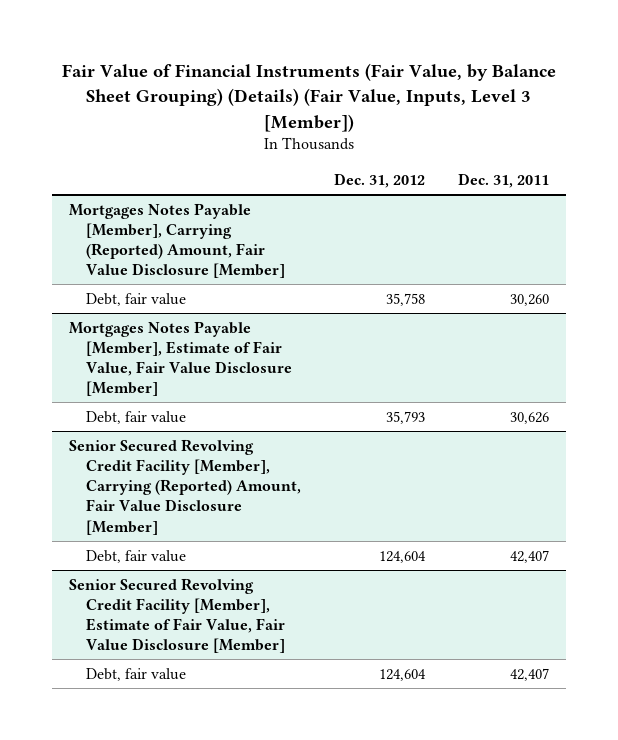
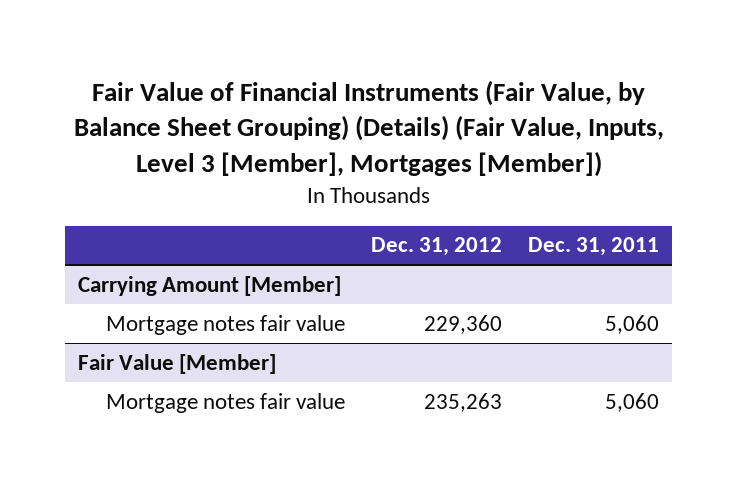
[62,63,557,132] Fair Value of Financial Instruments (Fair Value, by Balance Sheet Grouping) (Details) (Fair Value, Inputs, Level 3 [Member]) -> [73,79,664,177] Fair Value of Financial Instruments (Fair Value, by Balance Sheet Grouping) (Details) (Fair Value, Inputs, Level 3 [Member], Mortgages [Member])
[68,202,285,279] Mortgages Notes Payable [Member], Carrying (Reported) Amount, Fair Value Disclosure [Member] -> none
[68,320,292,397] Mortgages Notes Payable [Member], Estimate of Fair Value, Fair Value Disclosure [Member] -> none
[68,438,301,535] Senior Secured Revolving Credit Facility [Member], Carrying (Reported) Amount, Fair Value Disclosure [Member] -> none
[85,549,186,563] Debt, fair value -> none
[68,577,285,654] Senior Secured Revolving Credit Facility [Member], Estimate of Fair Value, Fair Value Disclosure [Member] -> none
[85,667,186,681] Debt, fair value -> none
none -> [78,275,342,296] Carrying Amount [Member]
[85,292,186,306] Debt, fair value -> [106,314,346,335] Mortgage notes fair value
[386,292,426,306] 35,758 -> [424,314,503,334] 229,360
[510,293,550,306] 30,260 -> [604,314,659,334] 5,060
none -> [78,353,277,374] Fair Value [Member]
[85,410,186,424] Debt, fair value -> [106,392,346,413] Mortgage notes fair value
[386,410,426,424] 35,793 -> [424,392,503,412] 235,263
[510,411,550,424] 30,626 -> [604,392,659,412] 5,060

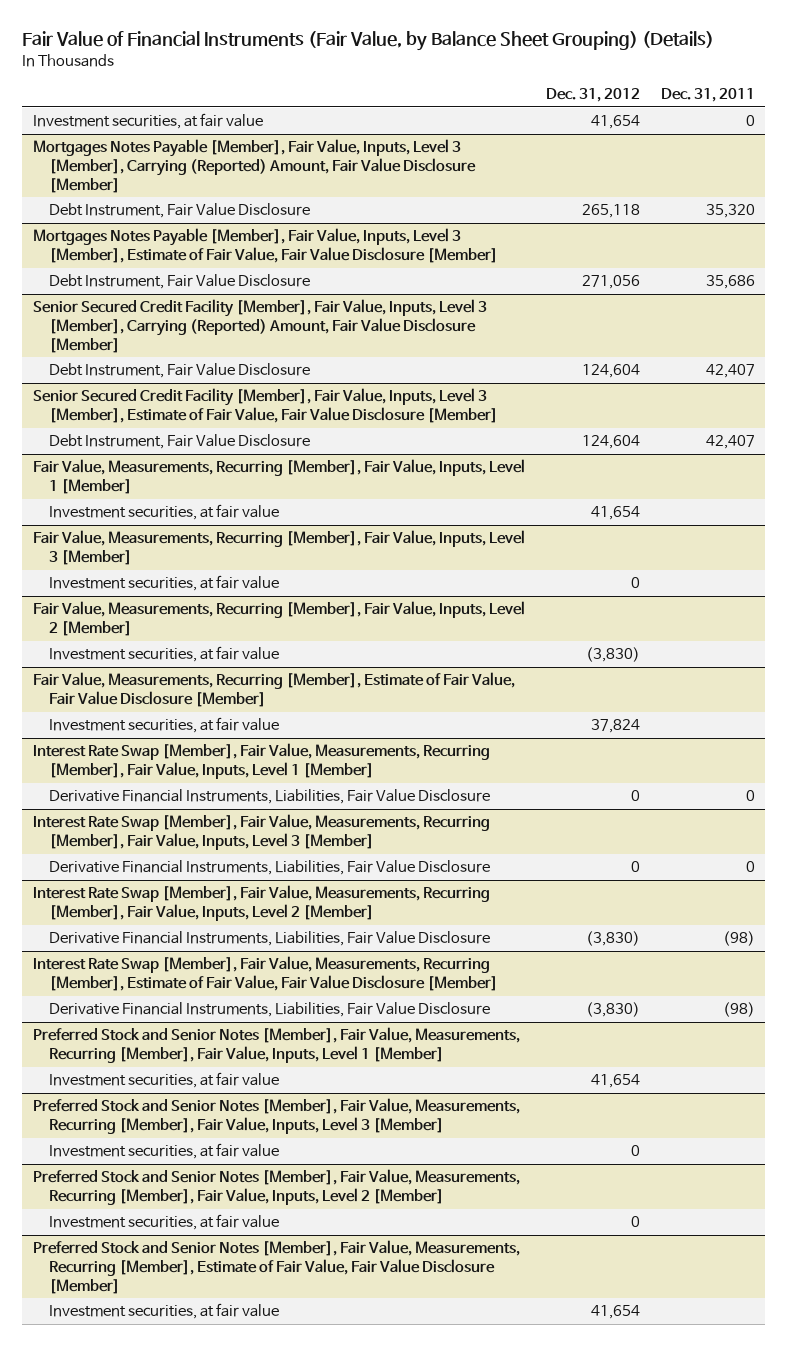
[73,79,664,177] Fair Value of Financial Instruments (Fair Value, by Balance Sheet Grouping) (Details) (Fair Value, Inputs, Level 3 [Member], Mortgages [Member]) -> [21,31,714,52] Fair Value of Financial Instruments (Fair Value, by Balance Sheet Grouping) (Details)
[78,275,342,296] Carrying Amount [Member] -> none
[78,353,277,374] Fair Value [Member] -> none
none -> [32,113,263,130] Investment securities, at fair value
none -> [32,139,477,193] Mortgages Notes Payable [Member], Fair Value, Inputs, Level 3 [Member], Carrying (Reported) Amount, Fair Value Disclosure [Member]
[106,314,346,335] Mortgage notes fair value -> [49,203,311,219] Debt Instrument, Fair Value Disclosure
[424,314,503,334] 229,360 -> [581,204,640,219] 265,118
[604,314,659,334] 5,060 -> [705,204,755,219] 35,320
none -> [32,228,499,264] Mortgages Notes Payable [Member], Fair Value, Inputs, Level 3 [Member], Estimate of Fair Value, Fair Value Disclosure [Member]
[106,392,346,413] Mortgage notes fair value -> [49,274,311,290] Debt Instrument, Fair Value Disclosure
[424,392,503,412] 235,263 -> [581,275,640,290] 271,056
[604,392,659,412] 5,060 -> [705,275,755,290] 35,686
none -> [32,299,487,353] Senior Secured Credit Facility [Member], Fair Value, Inputs, Level 3 [Member], Carrying (Reported) Amount, Fair Value Disclosure [Member]
none -> [49,363,311,379] Debt Instrument, Fair Value Disclosure
none -> [32,388,499,424] Senior Secured Credit Facility [Member], Fair Value, Inputs, Level 3 [Member], Estimate of Fair Value, Fair Value Disclosure [Member]
none -> [49,434,311,450] Debt Instrument, Fair Value Disclosure
none -> [32,459,525,495] Fair Value, Measurements, Recurring [Member], Fair Value, Inputs, Level 1 [Member]
none -> [49,504,280,521] Investment securities, at fair value
none -> [32,530,525,566] Fair Value, Measurements, Recurring [Member], Fair Value, Inputs, Level 3 [Member]
none -> [49,575,280,592] Investment securities, at fair value
none -> [32,601,525,637] Fair Value, Measurements, Recurring [Member], Fair Value, Inputs, Level 2 [Member]
none -> [49,646,280,663] Investment securities, at fair value
none -> [32,672,515,708] Fair Value, Measurements, Recurring [Member], Estimate of Fair Value, Fair Value Disclosure [Member]
none -> [49,717,280,734] Investment securities, at fair value
none -> [32,743,490,780] Interest Rate Swap [Member], Fair Value, Measurements, Recurring [Member], Fair Value, Inputs, Level 1 [Member]
none -> [49,789,491,805] Derivative Financial Instruments, Liabilities, Fair Value Disclosure
none -> [32,814,490,851] Interest Rate Swap [Member], Fair Value, Measurements, Recurring [Member], Fair Value, Inputs, Level 3 [Member]
none -> [49,860,491,876] Derivative Financial Instruments, Liabilities, Fair Value Disclosure
none -> [32,885,490,922] Interest Rate Swap [Member], Fair Value, Measurements, Recurring [Member], Fair Value, Inputs, Level 2 [Member]
none -> [49,931,491,947] Derivative Financial Instruments, Liabilities, Fair Value Disclosure
none -> [32,956,499,992] Interest Rate Swap [Member], Fair Value, Measurements, Recurring [Member], Estimate of Fair Value, Fair Value Disclosure [Member]
none -> [49,1002,491,1018] Derivative Financial Instruments, Liabilities, Fair Value Disclosure
none -> [32,1027,520,1064] Preferred Stock and Senior Notes [Member], Fair Value, Measurements, Recurring [Member], Fair Value, Inputs, Level 1 [Member]
none -> [49,1072,280,1089] Investment securities, at fair value
none -> [32,1098,520,1135] Preferred Stock and Senior Notes [Member], Fair Value, Measurements, Recurring [Member], Fair Value, Inputs, Level 3 [Member]
none -> [49,1143,280,1160] Investment securities, at fair value
none -> [32,1169,520,1206] Preferred Stock and Senior Notes [Member], Fair Value, Measurements, Recurring [Member], Fair Value, Inputs, Level 2 [Member]
none -> [49,1214,280,1231] Investment securities, at fair value
none -> [32,1240,520,1294] Preferred Stock and Senior Notes [Member], Fair Value, Measurements, Recurring [Member], Estimate of Fair Value, Fair Value Disclosure [Member]
none -> [49,1303,280,1320] Investment securities, at fair value

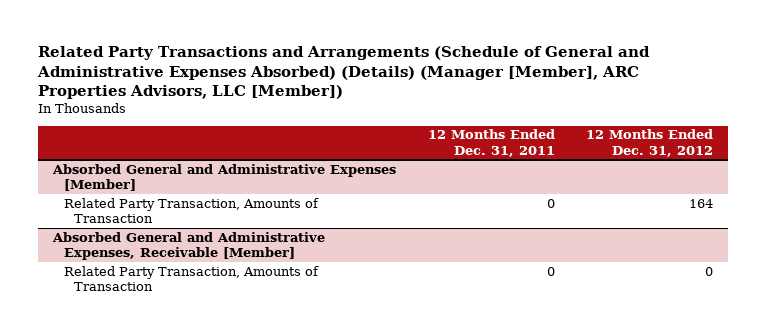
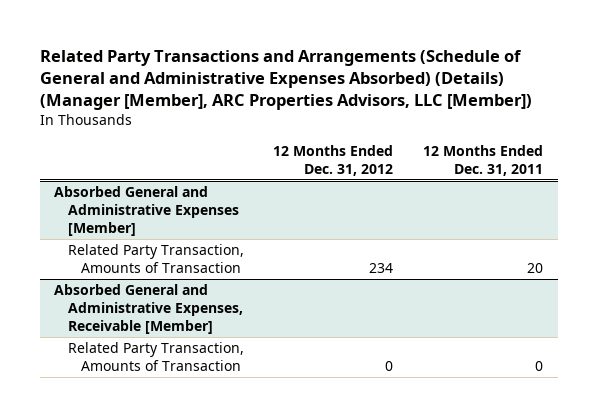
[546,198,555,208] 0 -> [526,263,543,274] 20
[688,198,713,208] 164 -> [369,263,394,274] 234

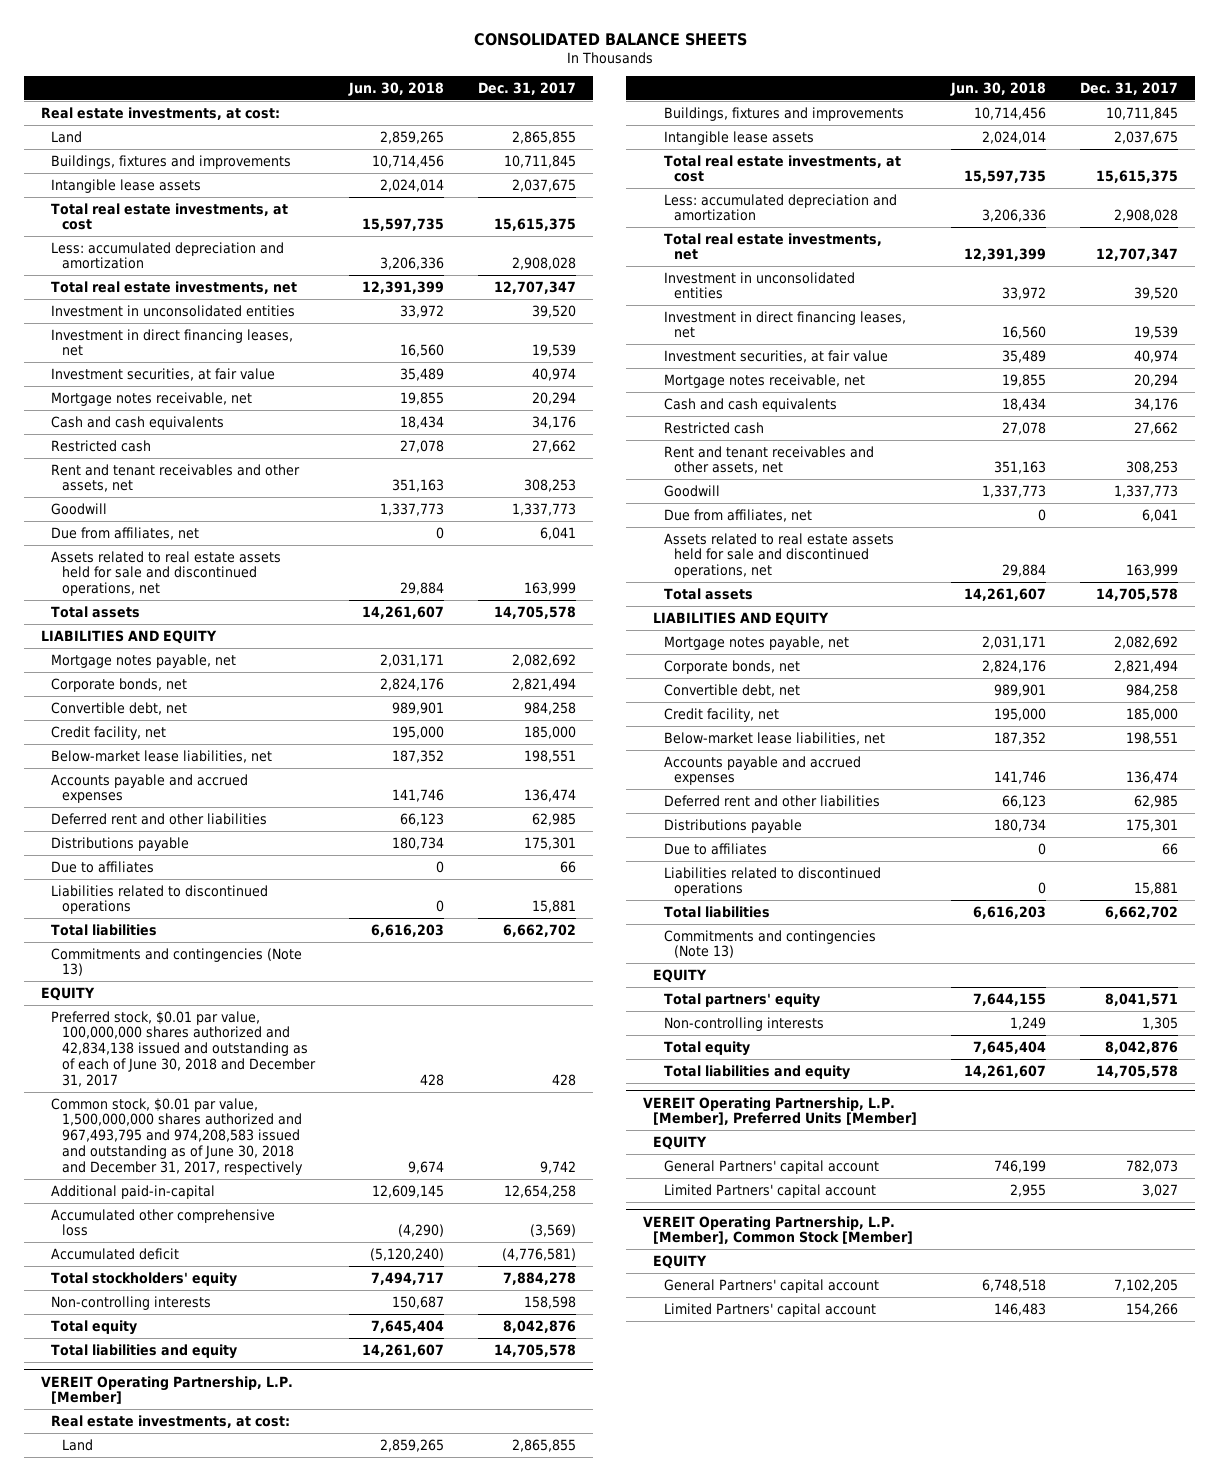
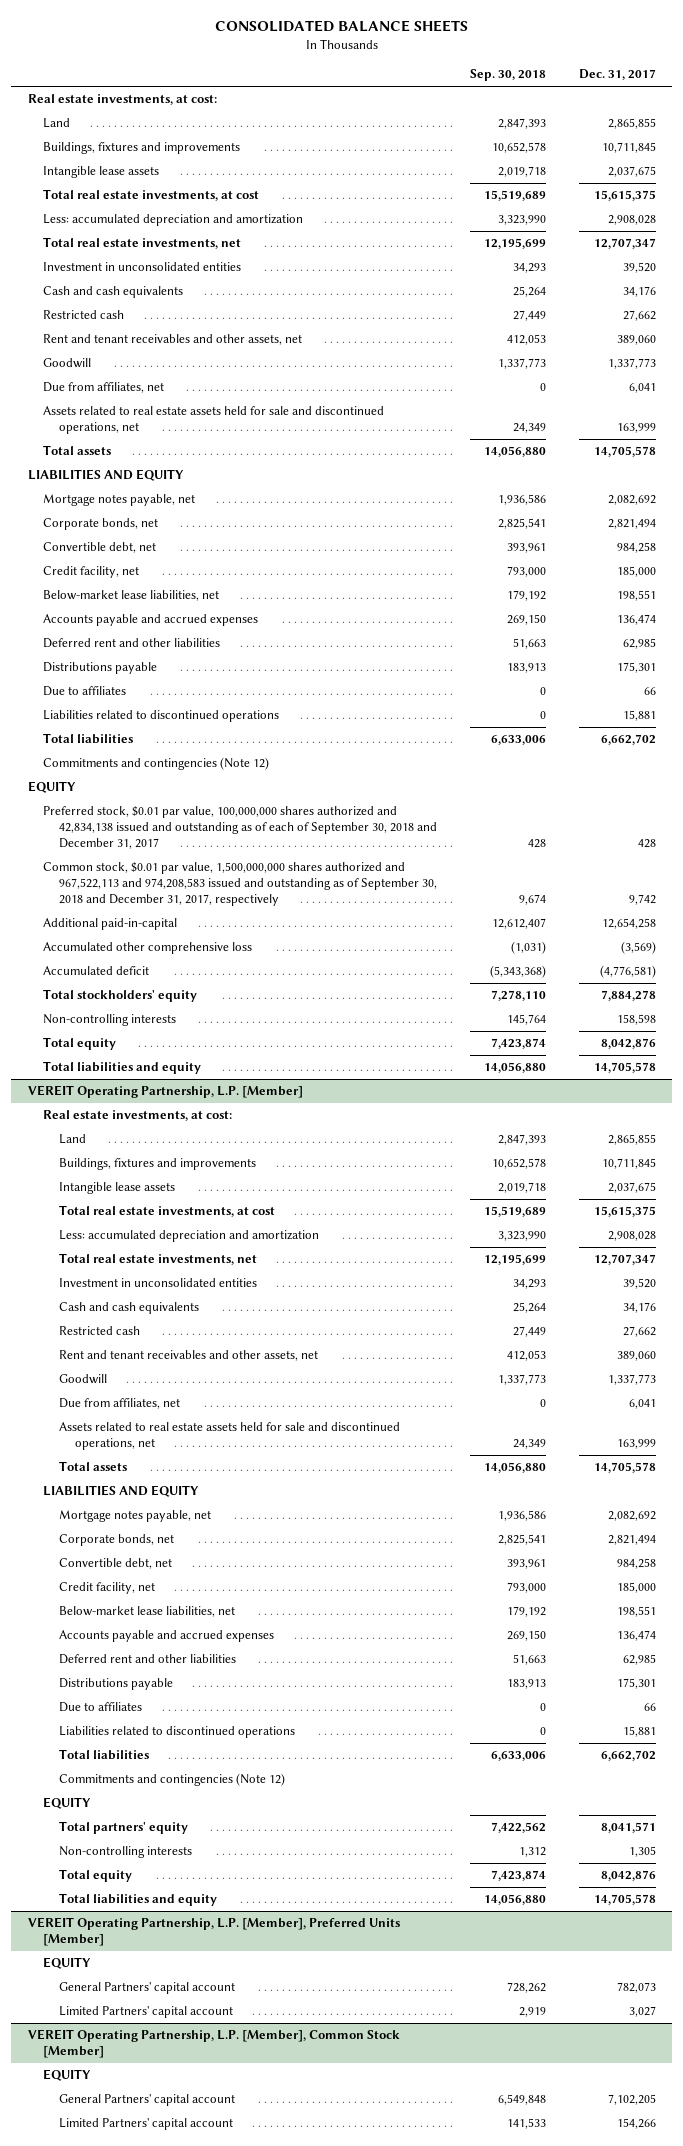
[348,81,445,96] Jun. 30, 2018 -> none
none -> [469,69,546,82] Sep. 30, 2018
[51,328,294,357] Investment in direct financing leases, net -> none
[51,367,276,381] Investment securities, at fair value -> none
[51,391,253,406] Mortgage notes receivable, net -> none
[523,479,576,493] 308,253 -> [616,335,656,346] 389,060
[51,947,303,977] Commitments and contingencies (Note 13) -> [43,757,270,771] Commitments and contingencies (Note 12)
[51,1010,316,1087] Preferred stock, $0.01 par value, 100,000,000 shares authorized and 42,834,138 issued and outstanding as of each of June 30, 2018 and December 31, 2017 -> [43,806,437,850] Preferred stock, $0.01 par value, 100,000,000 shares authorized and 42,834,138 issued and outstanding as of each of September 30, 2018 and December 31, 2017
[51,1097,303,1175] Common stock, $0.01 par value, 1,500,000,000 shares authorized and 967,493,795 and 974,208,583 issued and outstanding as of June 30, 2018 and December 31, 2017, respectively -> [43,862,437,907] Common stock, $0.01 par value, 1,500,000,000 shares authorized and 967,522,113 and 974,208,583 issued and outstanding as of September 30, 2018 and December 31, 2017, respectively
[663,310,906,339] Investment in direct financing leases, net -> none
[663,349,888,363] Investment securities, at fair value -> none
[663,373,865,388] Mortgage notes receivable, net -> none
[1126,461,1179,475] 308,253 -> [616,1351,656,1362] 389,060
[663,929,876,959] Commitments and contingencies (Note 13) -> [58,1773,285,1787] Commitments and contingencies (Note 12)

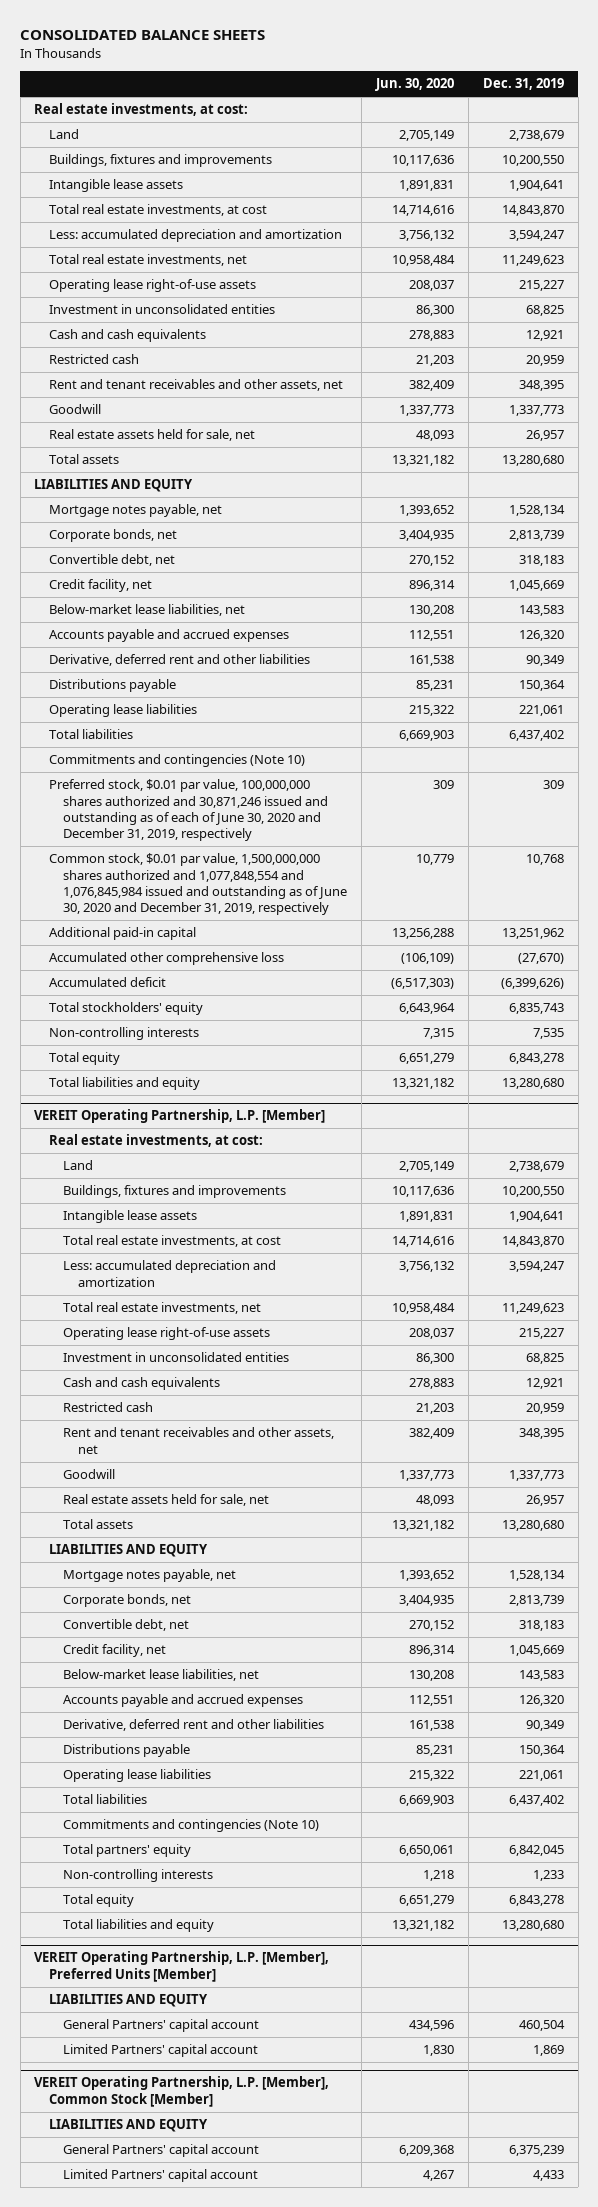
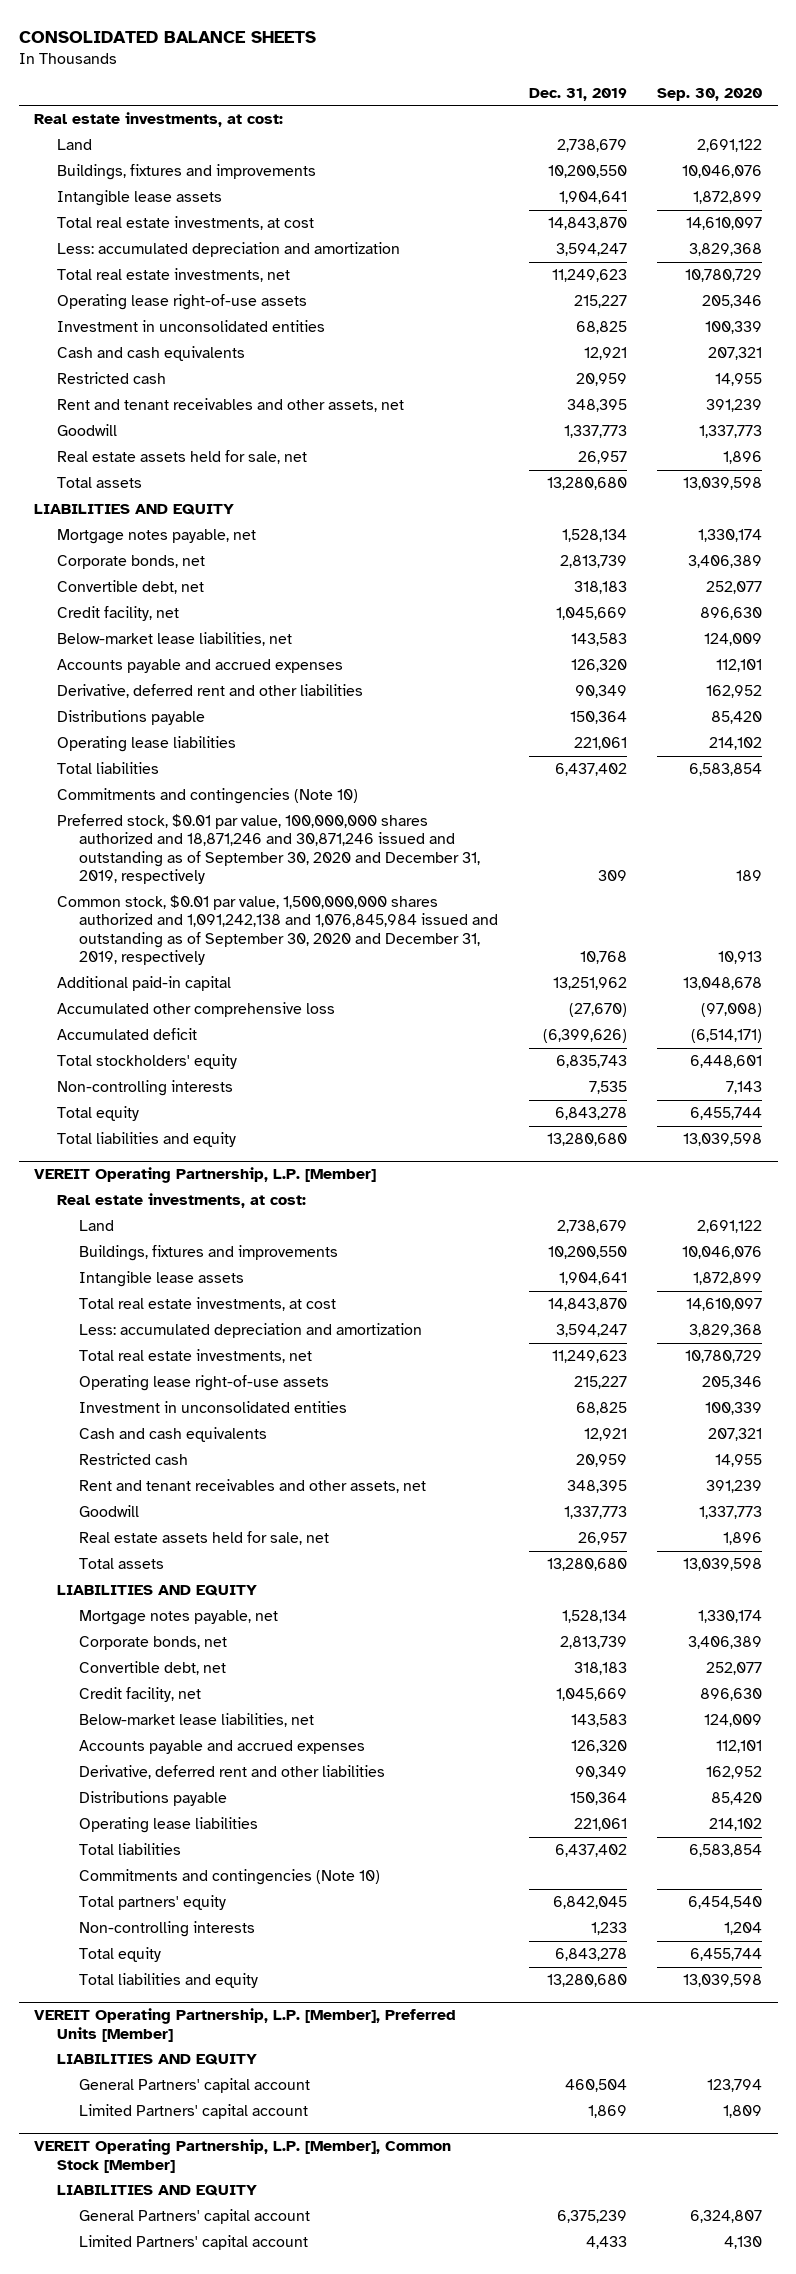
[375,78,455,92] Jun. 30, 2020 -> none
none -> [657,87,763,101] Sep. 30, 2020
[48,779,329,842] Preferred stock, $0.01 par value, 100,000,000 shares authorized and 30,871,246 issued and outstanding as of each of June 30, 2020 and December 31, 2019, respectively -> [56,814,481,885] Preferred stock, $0.01 par value, 100,000,000 shares authorized and 18,871,246 and 30,871,246 issued and outstanding as of September 30, 2020 and December 31, 2019, respectively
[48,853,348,916] Common stock, $0.01 par value, 1,500,000,000 shares authorized and 1,077,848,554 and 1,076,845,984 issued and outstanding as of June 30, 2020 and December 31, 2019, respectively -> [56,895,499,966] Common stock, $0.01 par value, 1,500,000,000 shares authorized and 1,091,242,138 and 1,076,845,984 issued and outstanding as of September 30, 2020 and December 31, 2019, respectively

